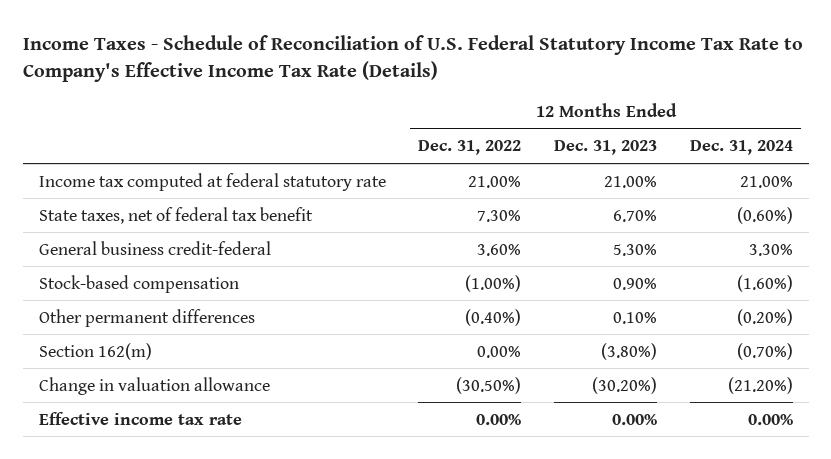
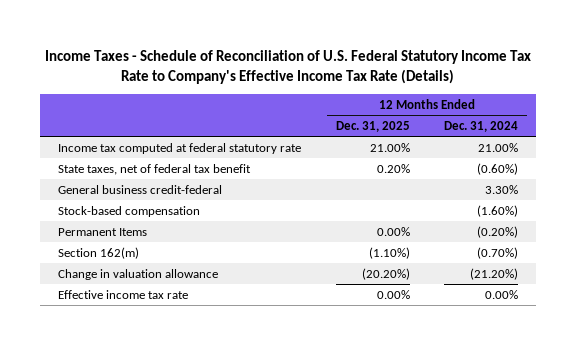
[418,140,522,156] Dec. 31, 2022 -> none
[554,140,658,156] Dec. 31, 2023 -> none
none -> [335,120,410,132] Dec. 31, 2025
[38,308,255,327] Other permanent differences -> none
none -> [57,227,147,236] Permanent Items

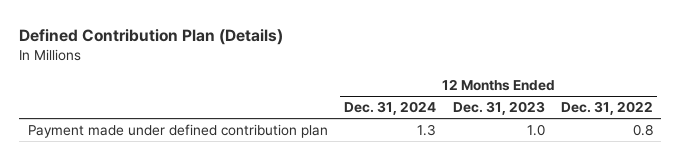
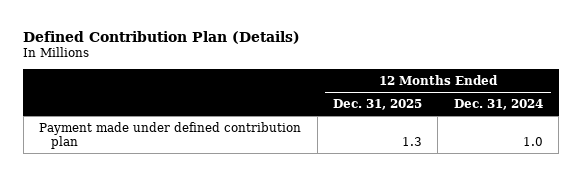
[452,101,545,116] Dec. 31, 2023 -> none
[561,101,654,116] Dec. 31, 2022 -> none
none -> [332,98,422,110] Dec. 31, 2025
[417,124,437,137] 1.3 -> [522,137,543,147] 1.0

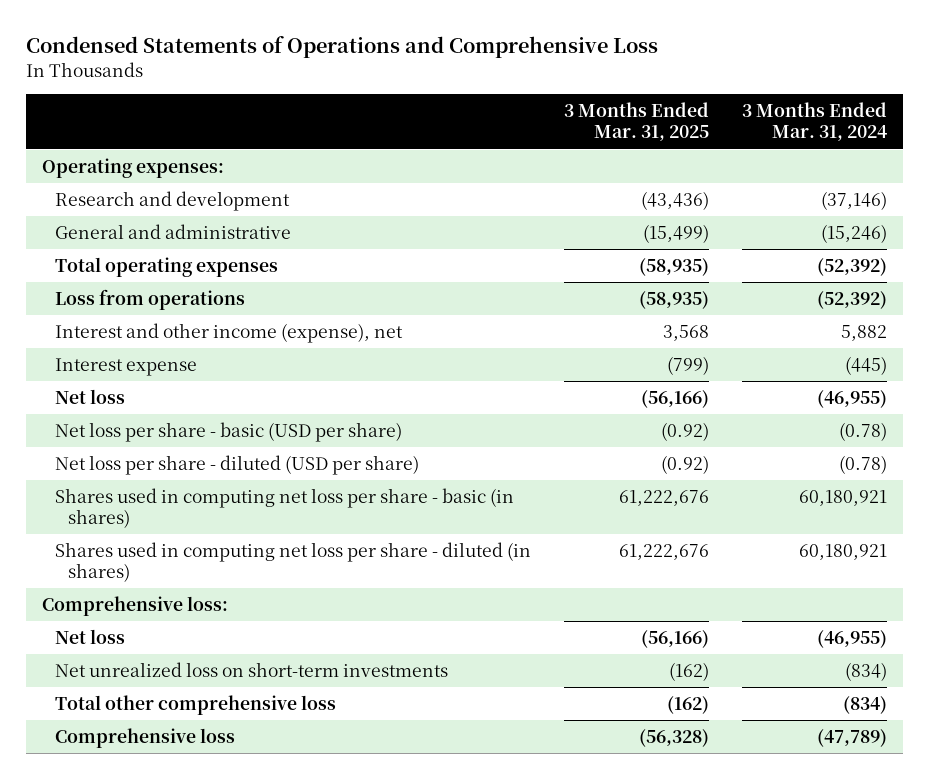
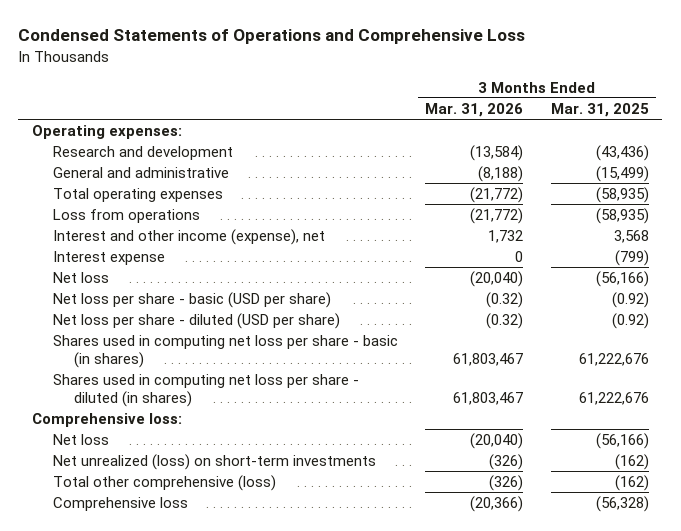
[741,102,887,142] 3 Months Ended Mar. 31, 2024 -> none
none -> [425,103,524,118] Mar. 31, 2026
[54,661,448,677] Net unrealized loss on short-term investments -> [52,454,376,471] Net unrealized (loss) on short-term investments
[54,694,336,715] Total other comprehensive loss -> [52,475,276,492] Total other comprehensive (loss)

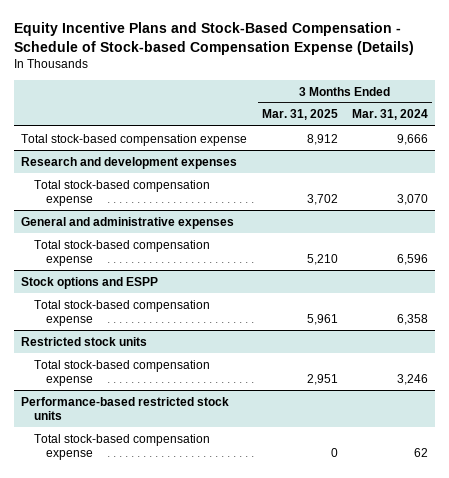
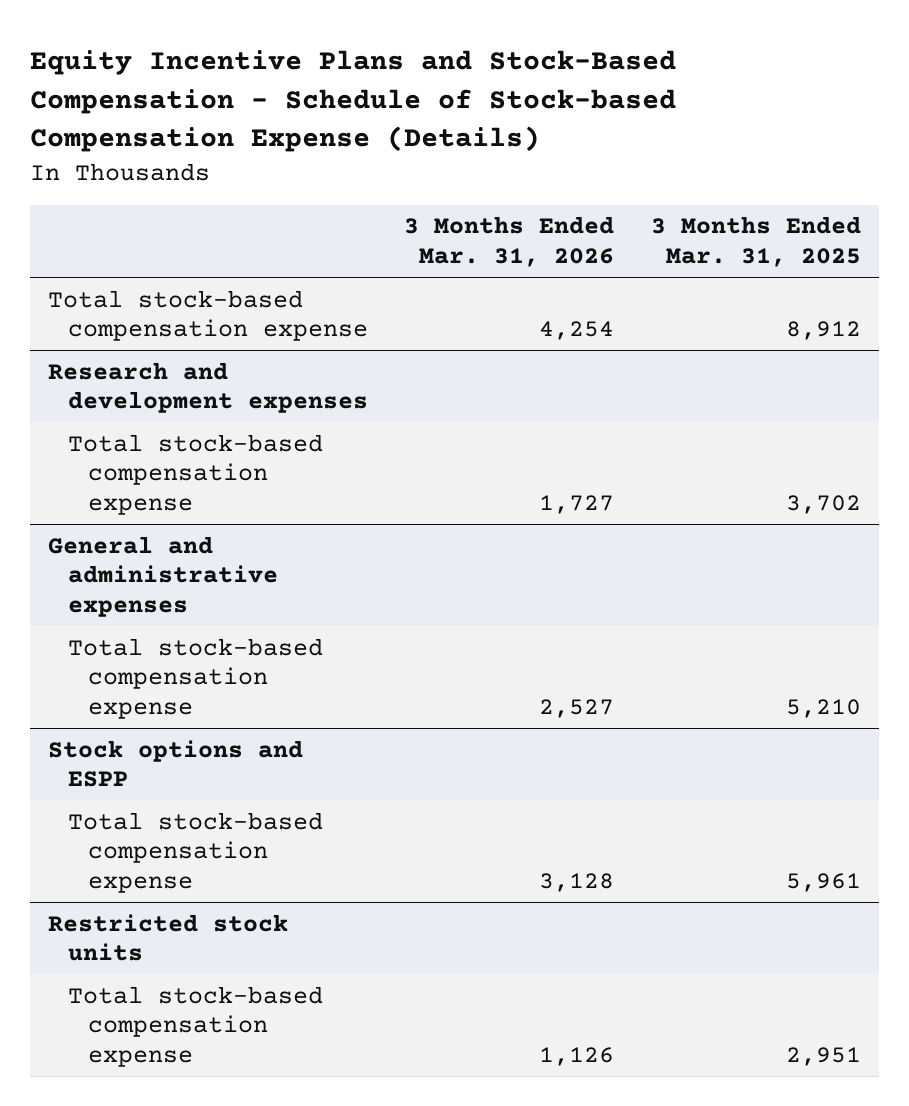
[351,109,428,121] Mar. 31, 2024 -> none
none -> [404,216,615,268] 3 Months Ended Mar. 31, 2026
[21,396,230,420] Performance-based restricted stock units -> none
[33,433,210,460] Total stock-based compensation expense -> none

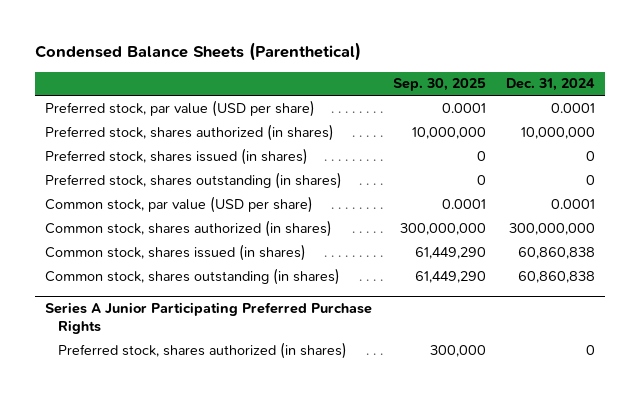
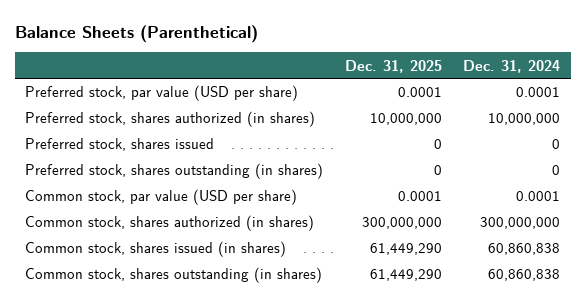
[35,42,362,62] Condensed Balance Sheets (Parenthetical) -> [14,24,258,43] Balance Sheets (Parenthetical)
[392,78,486,92] Sep. 30, 2025 -> none
none -> [344,59,442,73] Dec. 31, 2025
[45,147,309,165] Preferred stock, shares issued (in shares) -> [25,138,215,152] Preferred stock, shares issued
[45,302,373,335] Series A Junior Participating Preferred Purchase Rights -> none
[57,341,347,359] Preferred stock, shares authorized (in shares) -> none

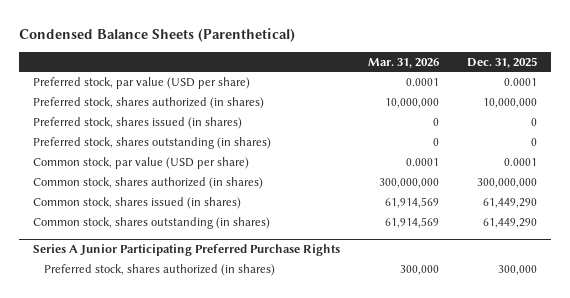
[14,24,258,43] Balance Sheets (Parenthetical) -> [19,28,296,43] Condensed Balance Sheets (Parenthetical)
[463,59,561,73] Dec. 31, 2024 -> none
none -> [368,57,440,68] Mar. 31, 2026
[25,138,215,152] Preferred stock, shares issued -> [33,116,243,129] Preferred stock, shares issued (in shares)
none -> [33,244,341,257] Series A Junior Participating Preferred Purchase Rights
none -> [44,263,276,276] Preferred stock, shares authorized (in shares)

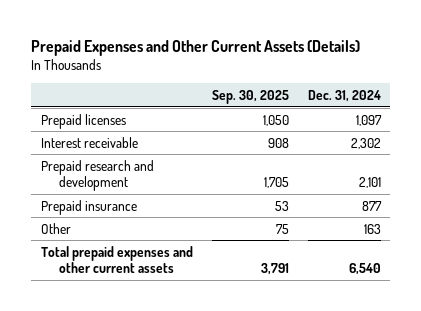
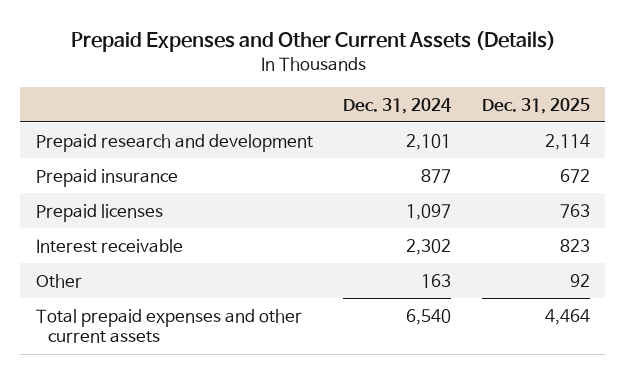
[211,90,289,105] Sep. 30, 2025 -> none
none -> [481,97,590,114] Dec. 31, 2025
[40,113,126,129] Prepaid licenses -> [35,203,163,222] Prepaid licenses
[40,136,138,148] Interest receivable -> [35,238,183,253] Interest receivable

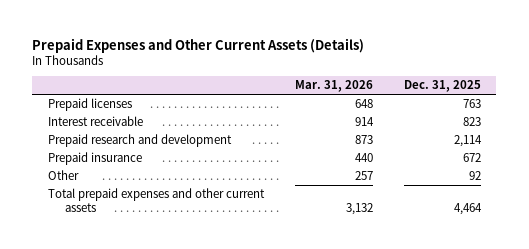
[343,97,452,114] Dec. 31, 2024 -> none
none -> [294,80,373,93] Mar. 31, 2026
[35,133,313,152] Prepaid research and development -> [47,134,232,148] Prepaid research and development
[35,168,178,187] Prepaid insurance -> [47,152,142,166] Prepaid insurance

